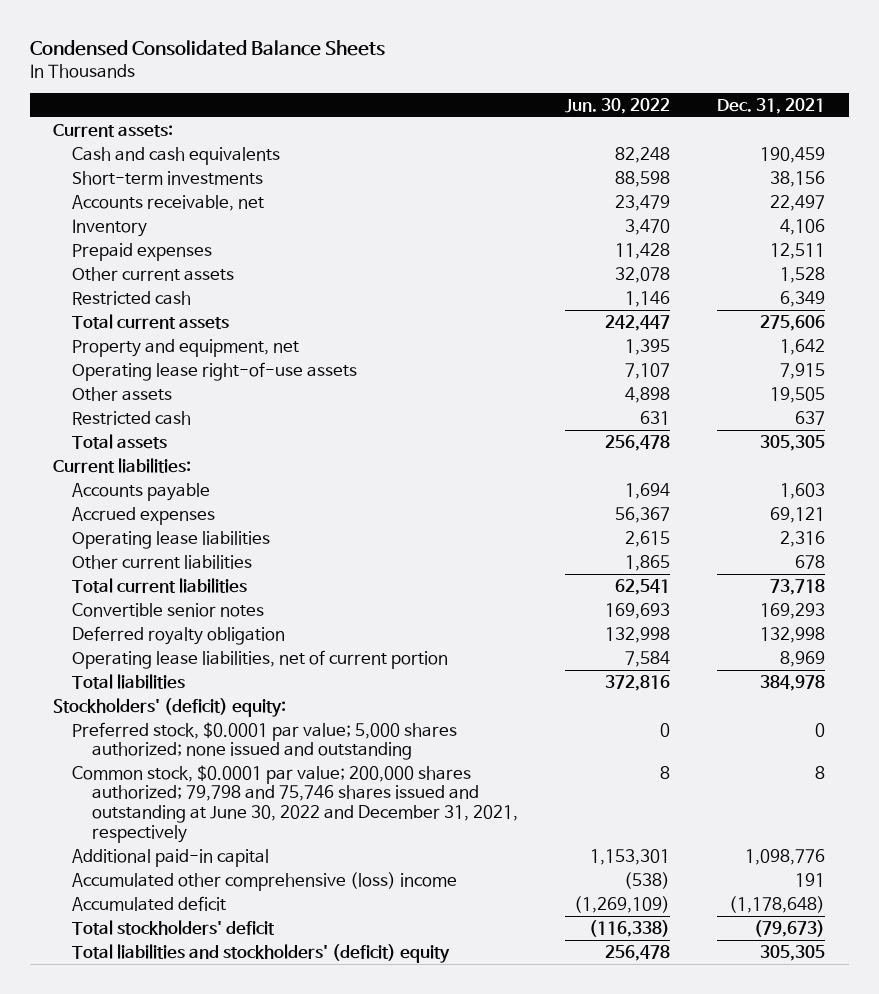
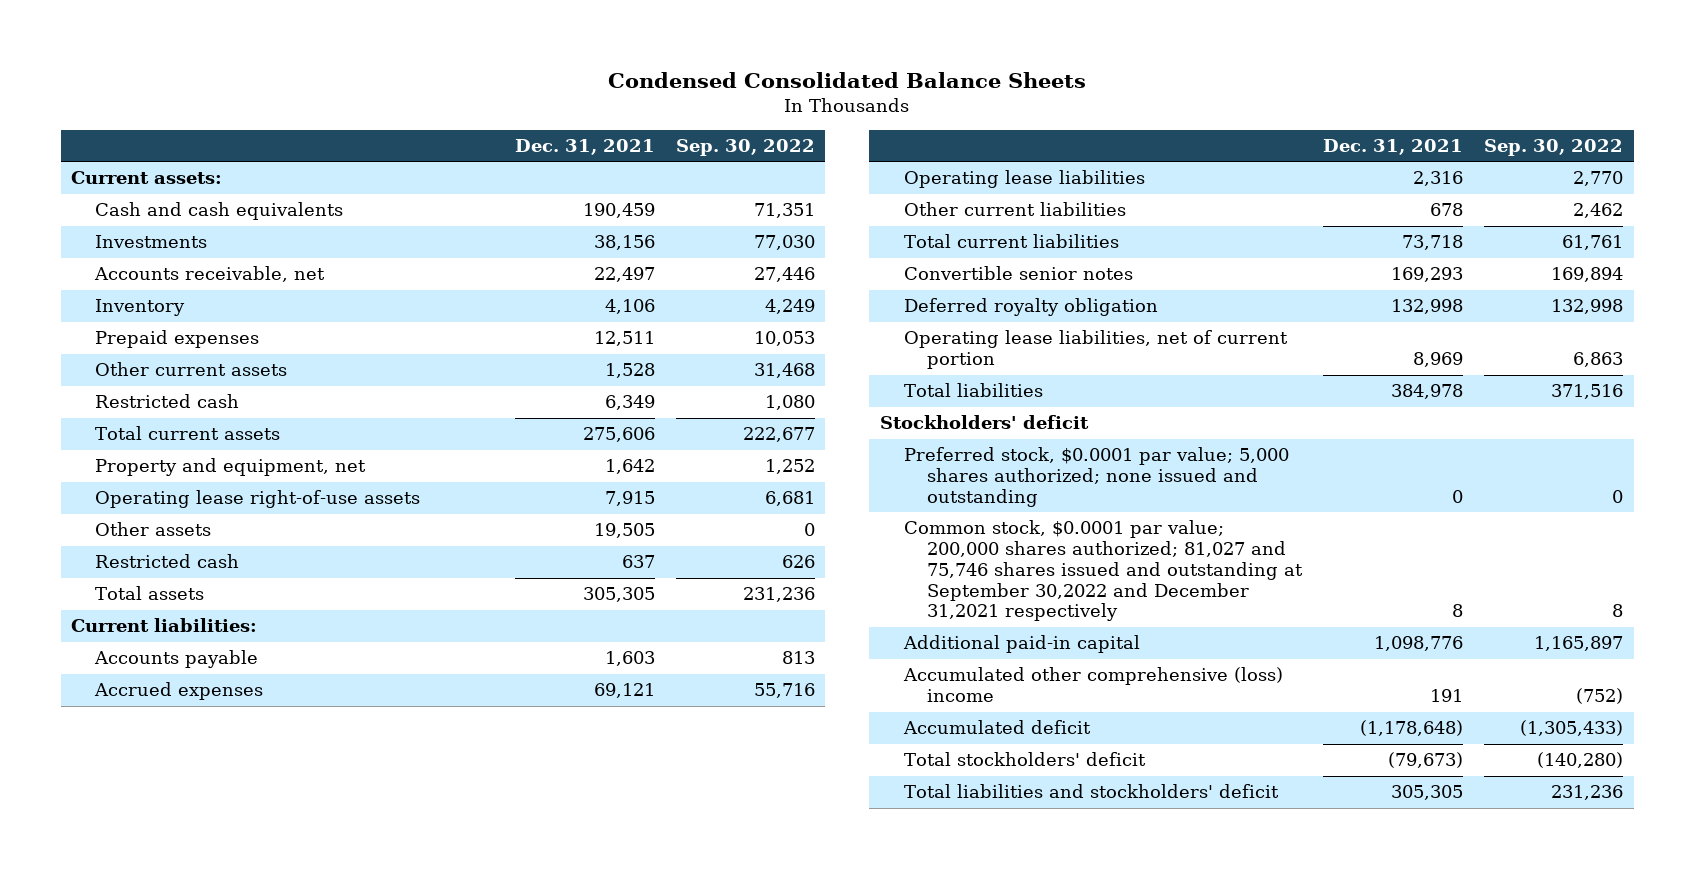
[564,97,670,114] Jun. 30, 2022 -> none
none -> [675,138,815,156] Sep. 30, 2022
[72,170,264,185] Short-term investments -> [94,235,207,249] Investments
[53,697,287,717] Stockholders' (deficit) equity: -> [879,415,1089,430] Stockholders' deficit
[72,764,518,843] Common stock, $0.0001 par value; 200,000 shares authorized; 79,798 and 75,746 shares issued and outstanding at June 30, 2022 and December 31, 2021, respectively -> [903,520,1304,622] Common stock, $0.0001 par value; 200,000 shares authorized; 81,027 and 75,746 shares issued and outstanding at September 30,2022 and December 31,2021 respectively
[72,943,451,963] Total liabilities and stockholders' (deficit) equity -> [903,784,1279,799] Total liabilities and stockholders' deficit

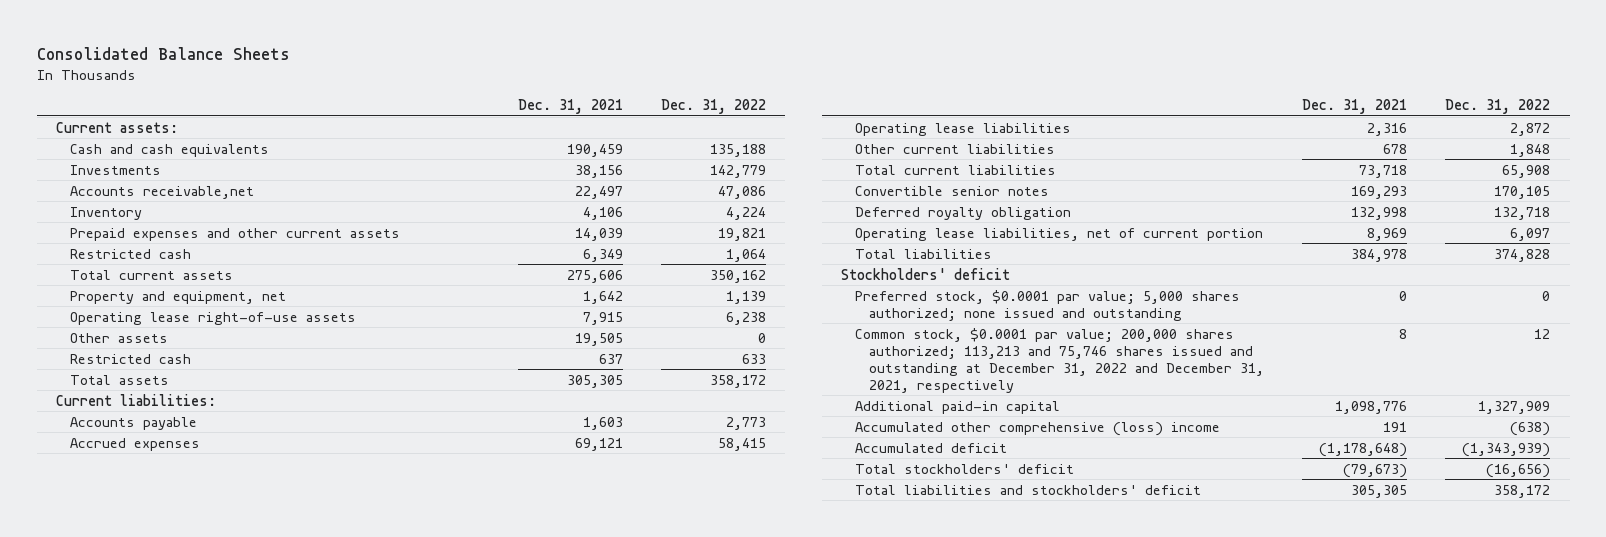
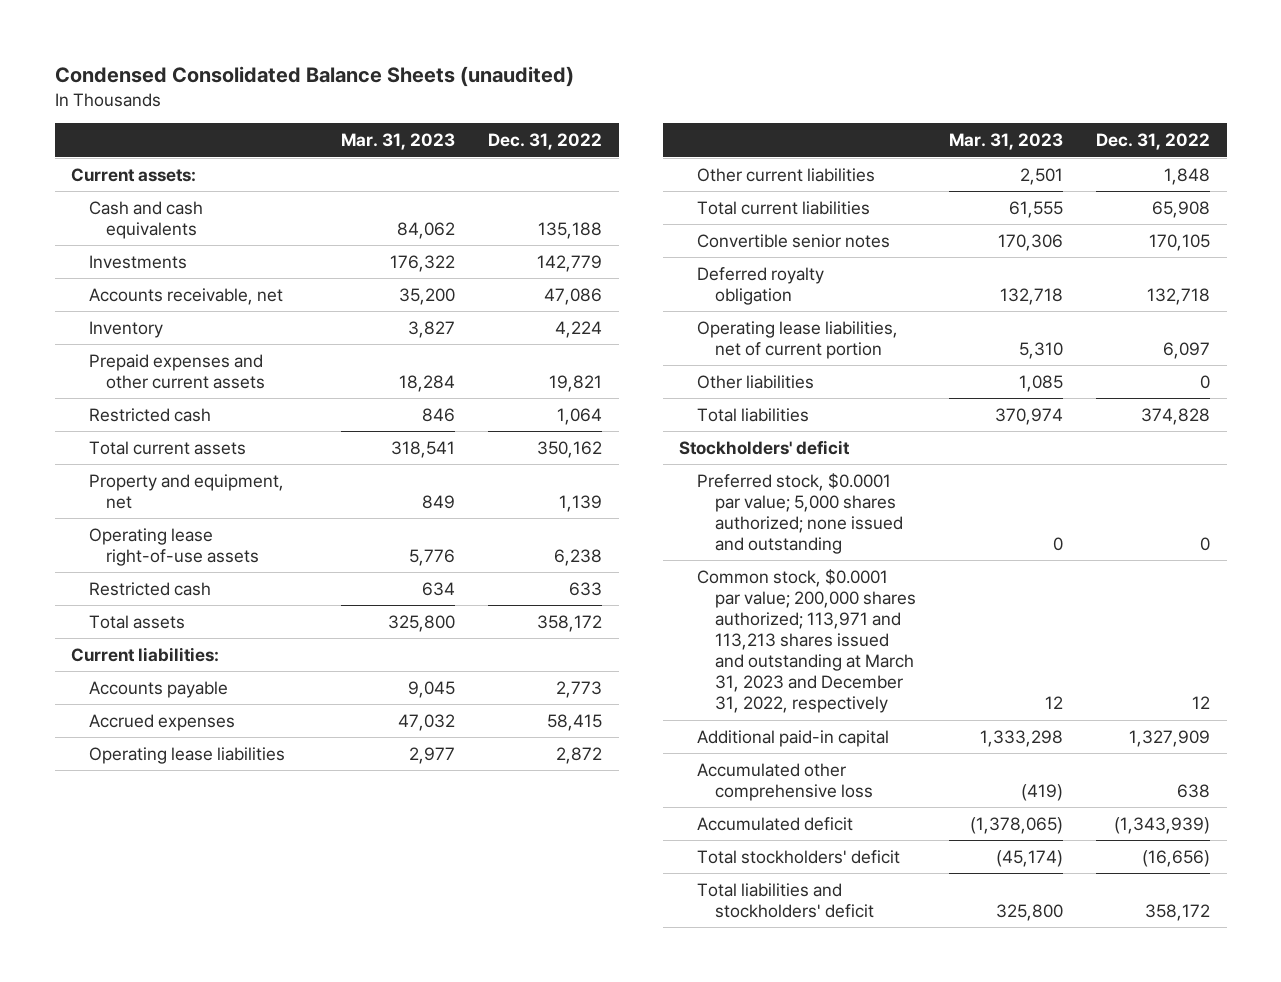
[36,46,290,60] Consolidated Balance Sheets -> [54,65,574,87] Condensed Consolidated Balance Sheets (unaudited)
[517,99,623,115] Dec. 31, 2021 -> none
none -> [340,133,455,151] Mar. 31, 2023
[70,185,255,199] Accounts receivable,net -> [88,287,283,305] Accounts receivable, net
[70,332,169,343] Other assets -> none
none -> [696,374,814,389] Other liabilities
[854,327,1265,393] Common stock, $0.0001 par value; 200,000 shares authorized; 113,213 and 75,746 shares issued and outstanding at December 31, 2022 and December 31, 2021, respectively -> [696,568,916,714] Common stock, $0.0001 par value; 200,000 shares authorized; 113,971 and 113,213 shares issued and outstanding at March 31, 2023 and December 31, 2022, respectively
[854,421,1220,436] Accumulated other comprehensive (loss) income -> [696,762,873,801] Accumulated other comprehensive loss
[1510,421,1551,436] (638) -> [1177,783,1211,798] 638

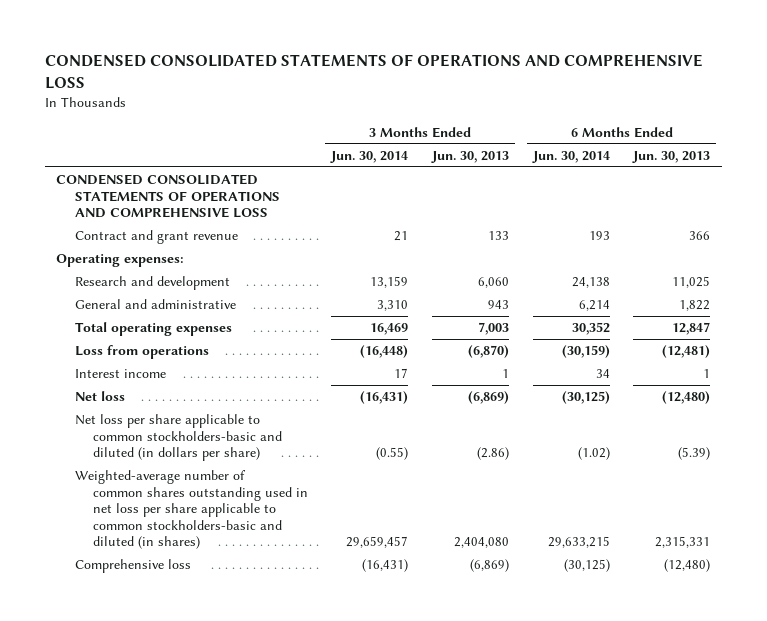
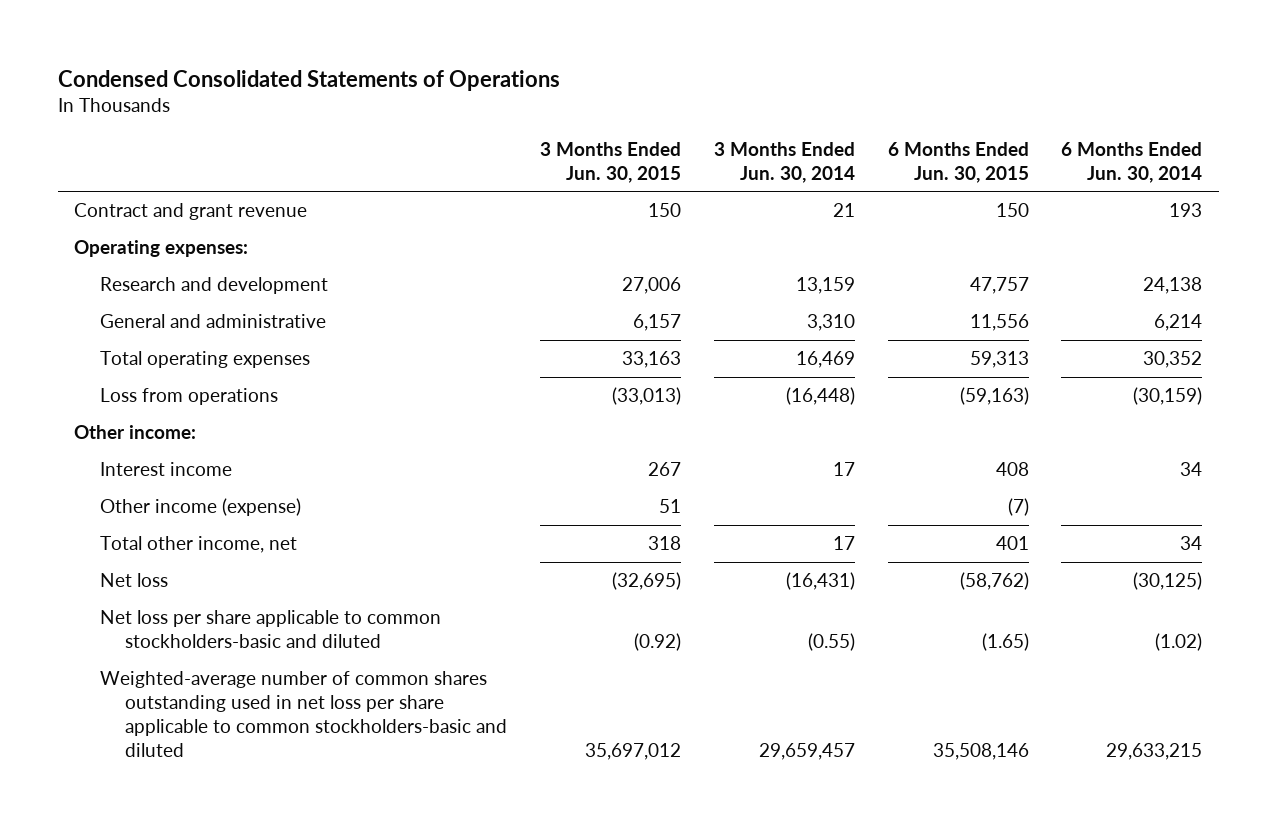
[44,54,703,90] CONDENSED CONSOLIDATED STATEMENTS OF OPERATIONS AND COMPREHENSIVE LOSS -> [58,69,561,91] Condensed Consolidated Statements of Operations
[431,150,510,163] Jun. 30, 2013 -> none
[632,150,711,163] Jun. 30, 2013 -> none
none -> [540,141,682,183] 3 Months Ended Jun. 30, 2015
none -> [887,141,1029,183] 6 Months Ended Jun. 30, 2015
[56,173,280,219] CONDENSED CONSOLIDATED STATEMENTS OF OPERATIONS AND COMPREHENSIVE LOSS -> none
none -> [74,425,197,440] Other income:
none -> [99,498,301,517] Other income (expense)
none -> [99,536,297,554] Total other income, net
[74,558,191,573] Comprehensive loss -> none
[74,413,282,462] Net loss per share applicable to common stockholders-basic and diluted (in dollars per share) -> [99,610,441,649] Net loss per share applicable to common stockholders-basic and diluted
[74,469,308,550] Weighted-average number of common shares outstanding used in net loss per share applicable to common stockholders-basic and diluted (in shares) -> [99,671,508,758] Weighted-average number of common shares outstanding used in net loss per share applicable to common stockholders-basic and diluted

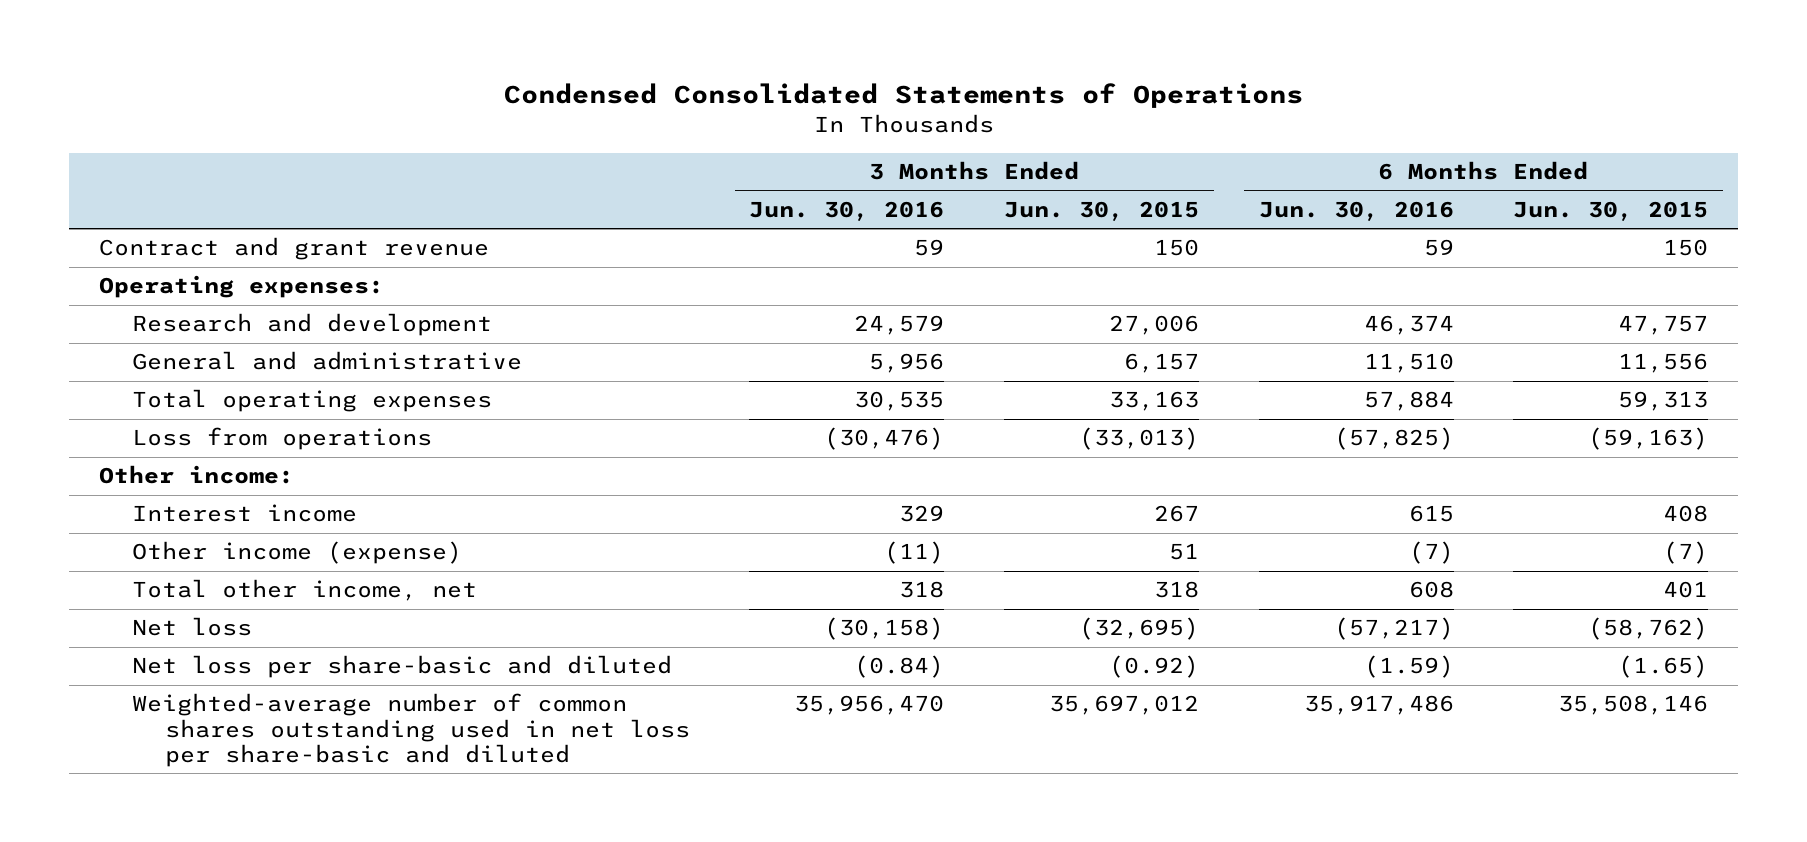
[713,141,855,183] 3 Months Ended Jun. 30, 2014 -> none
[1061,141,1203,183] 6 Months Ended Jun. 30, 2014 -> none
none -> [749,200,945,221] Jun. 30, 2016
none -> [1258,200,1454,221] Jun. 30, 2016
[99,610,441,649] Net loss per share applicable to common stockholders-basic and diluted -> [132,655,673,679] Net loss per share-basic and diluted
[99,671,508,758] Weighted-average number of common shares outstanding used in net loss per share applicable to common stockholders-basic and diluted -> [132,693,690,767] Weighted-average number of common shares outstanding used in net loss per share-basic and diluted

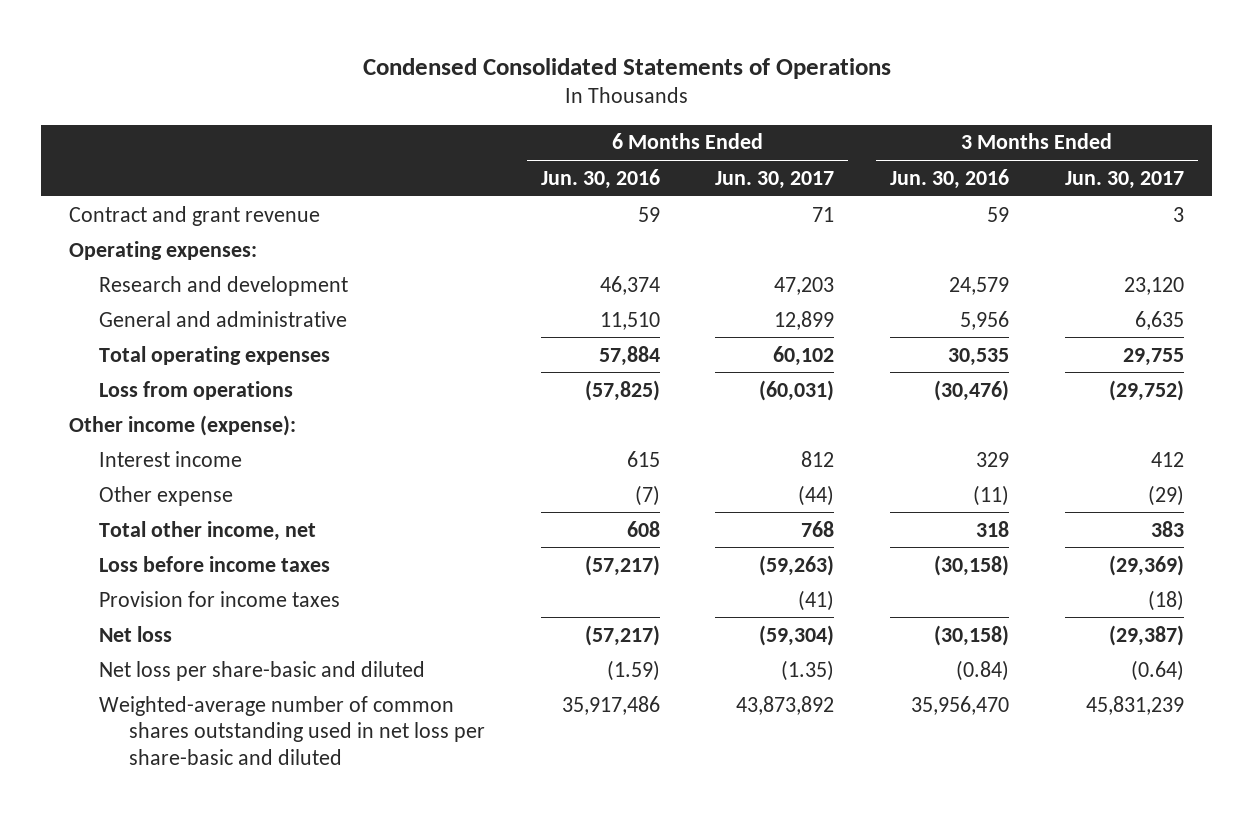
[1004,200,1200,221] Jun. 30, 2015 -> none
[1513,200,1709,221] Jun. 30, 2015 -> none
none -> [715,170,835,189] Jun. 30, 2017
none -> [1064,170,1184,189] Jun. 30, 2017
[99,465,295,485] Other income: -> [69,414,297,436] Other income (expense):
[132,541,463,565] Other income (expense) -> [99,485,234,506] Other expense
none -> [99,555,331,572] Loss before income taxes
none -> [99,590,341,607] Provision for income taxes

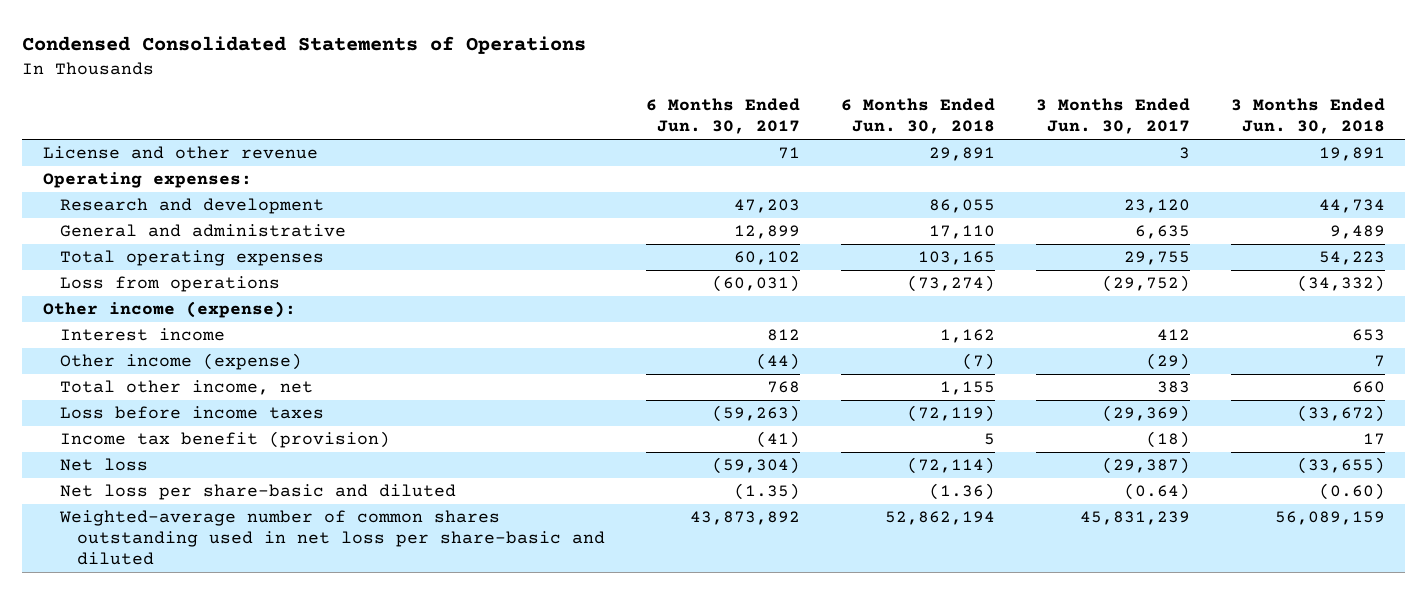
[540,168,660,189] Jun. 30, 2016 -> none
[890,168,1010,189] Jun. 30, 2016 -> none
none -> [840,98,995,135] 6 Months Ended Jun. 30, 2018
none -> [1230,98,1385,135] 3 Months Ended Jun. 30, 2018
[69,205,321,226] Contract and grant revenue -> [42,146,318,160] License and other revenue
[99,485,234,506] Other expense -> [59,353,302,371] Other income (expense)
[99,590,341,607] Provision for income taxes -> [59,431,390,449] Income tax benefit (provision)

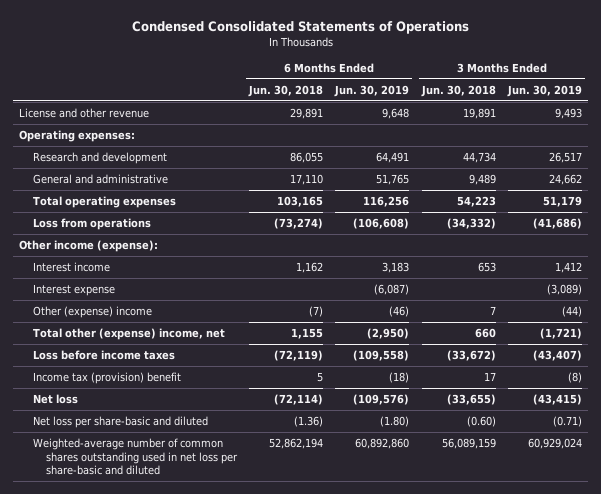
[646,98,801,135] 6 Months Ended Jun. 30, 2017 -> none
[1035,98,1190,135] 3 Months Ended Jun. 30, 2017 -> none
none -> [334,84,410,97] Jun. 30, 2019
none -> [506,84,582,97] Jun. 30, 2019
none -> [32,284,115,297] Interest expense
[59,353,302,371] Other income (expense) -> [32,306,152,319] Other (expense) income
[59,380,313,396] Total other income, net -> [32,328,225,341] Total other (expense) income, net
[59,431,390,449] Income tax benefit (provision) -> [32,372,181,385] Income tax (provision) benefit

